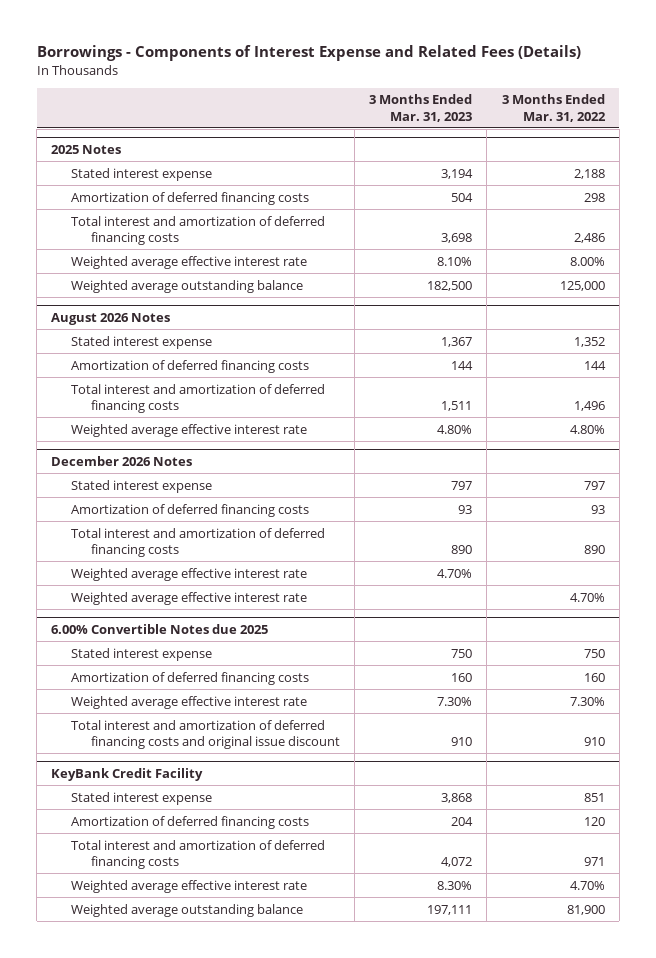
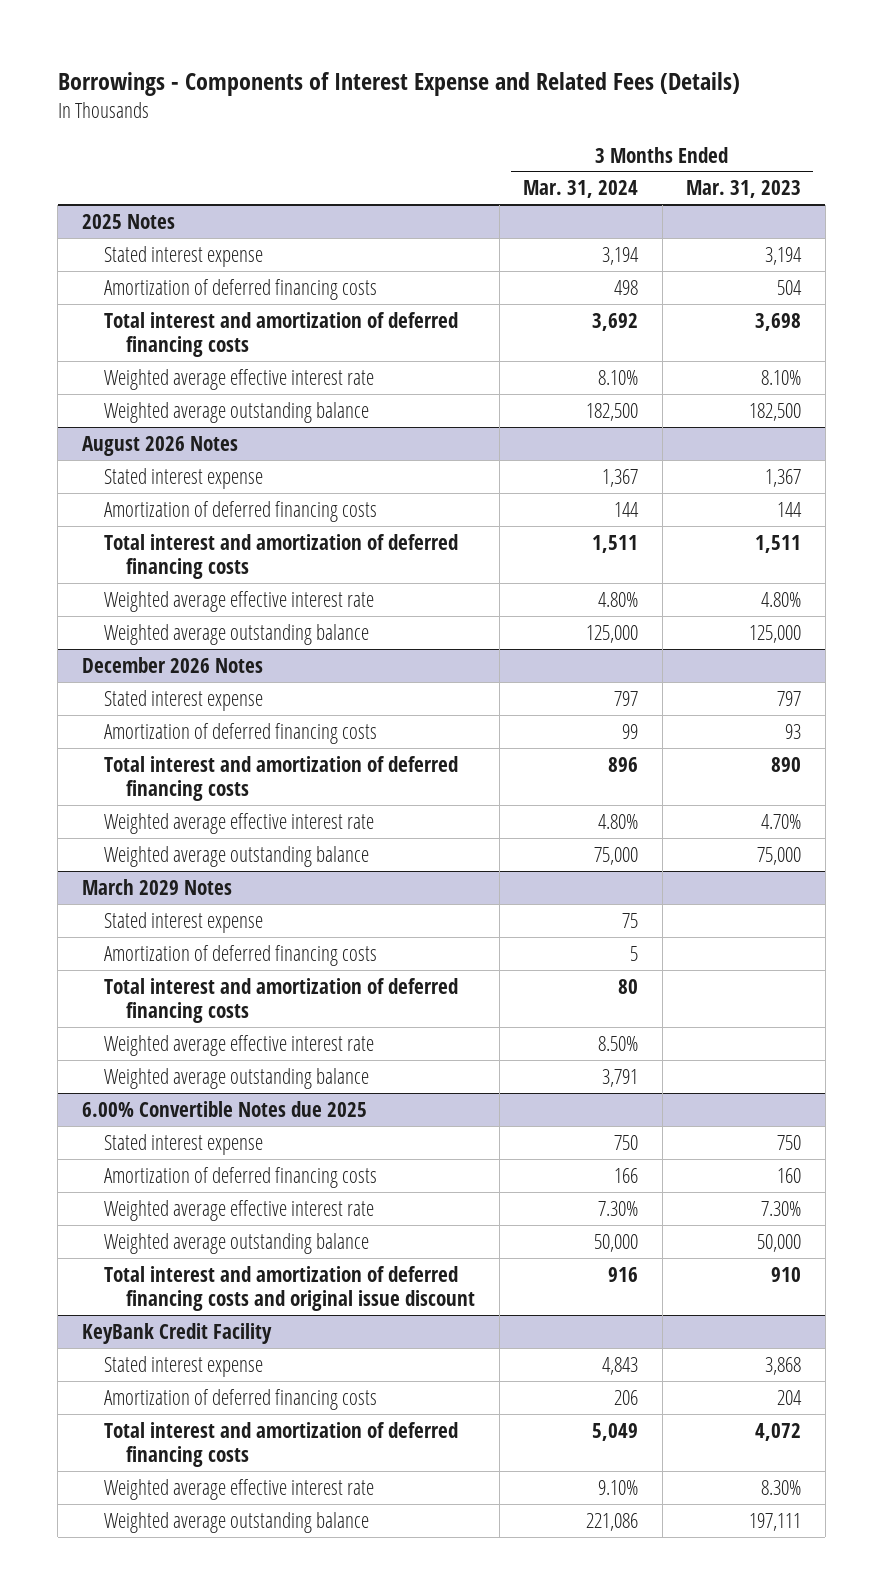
[501,94,606,122] 3 Months Ended Mar. 31, 2022 -> none
none -> [523,180,639,199] Mar. 31, 2024
none -> [103,623,369,645] Weighted average outstanding balance
none -> [103,845,369,867] Weighted average outstanding balance
none -> [81,878,232,895] March 2029 Notes
none -> [103,911,263,933] Stated interest expense
none -> [103,944,377,966] Amortization of deferred financing costs
none -> [103,977,458,1023] Total interest and amortization of deferred financing costs
none -> [103,1067,369,1089] Weighted average outstanding balance
none -> [103,1232,369,1254] Weighted average outstanding balance

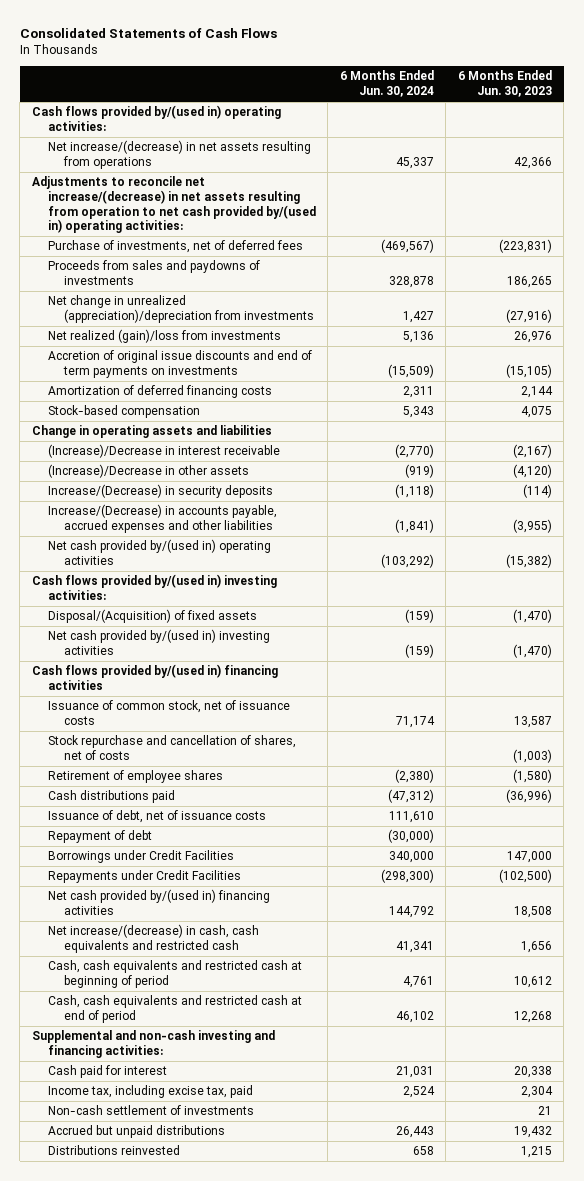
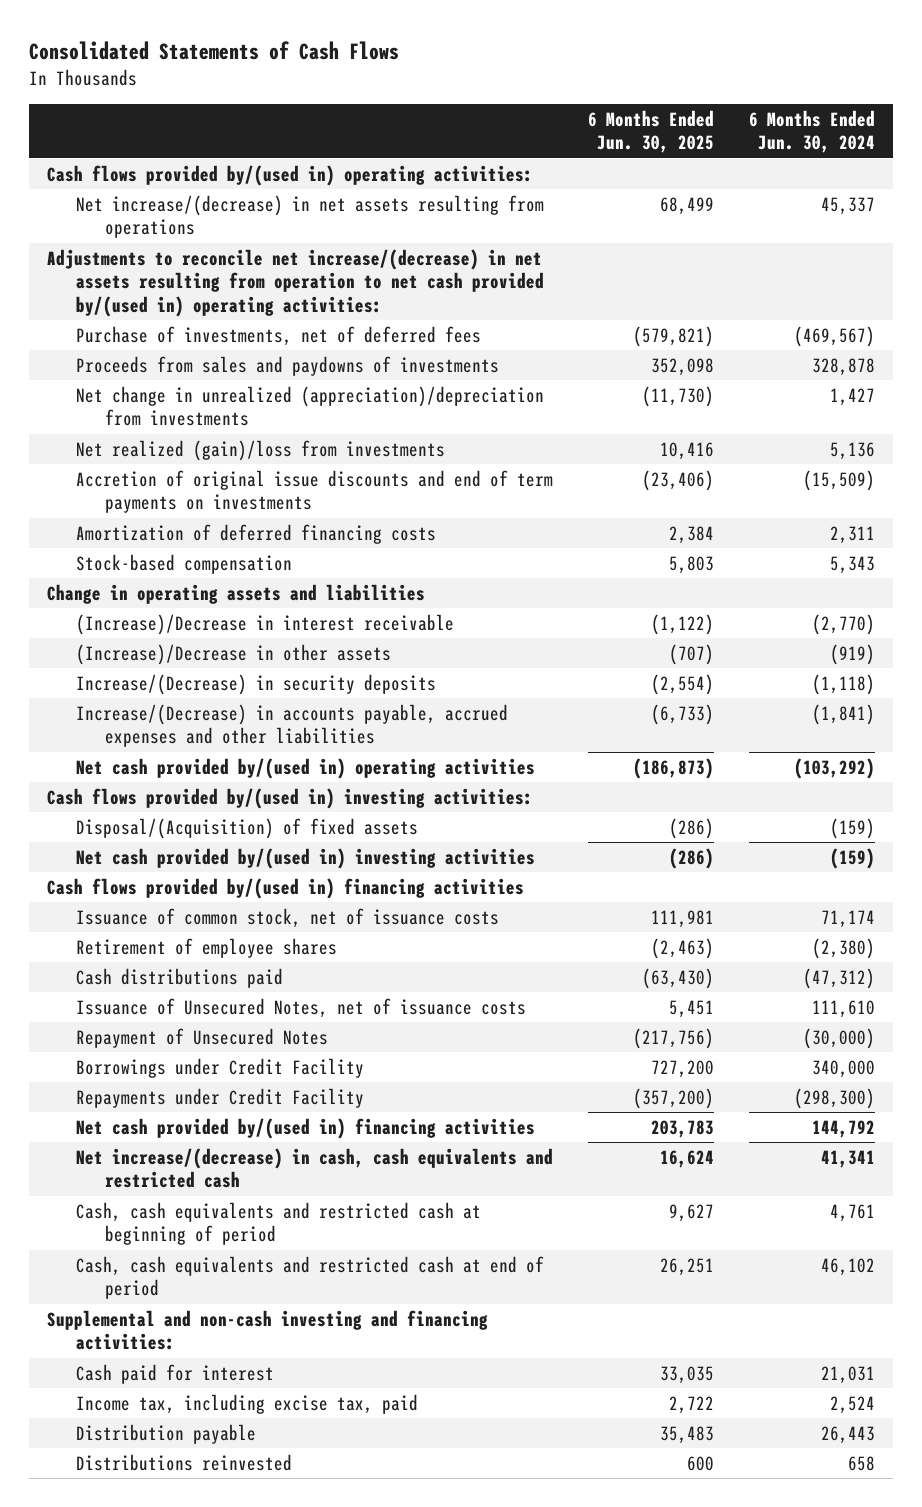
[457,70,552,98] 6 Months Ended Jun. 30, 2023 -> none
none -> [588,109,715,154] 6 Months Ended Jun. 30, 2025
[47,735,296,761] Stock repurchase and cancellation of shares, net of costs -> none
[47,810,266,824] Issuance of debt, net of issuance costs -> [76,997,527,1018] Issuance of Unsecured Notes, net of issuance costs
[47,830,152,844] Repayment of debt -> [76,1027,329,1048] Repayment of Unsecured Notes
[47,850,234,864] Borrowings under Credit Facilities -> [76,1057,365,1078] Borrowings under Credit Facility
[47,870,241,884] Repayments under Credit Facilities -> [76,1087,365,1108] Repayments under Credit Facility
[47,1105,254,1116] Non-cash settlement of investments -> none
[47,1125,225,1139] Accrued but unpaid distributions -> [76,1423,257,1444] Distribution payable

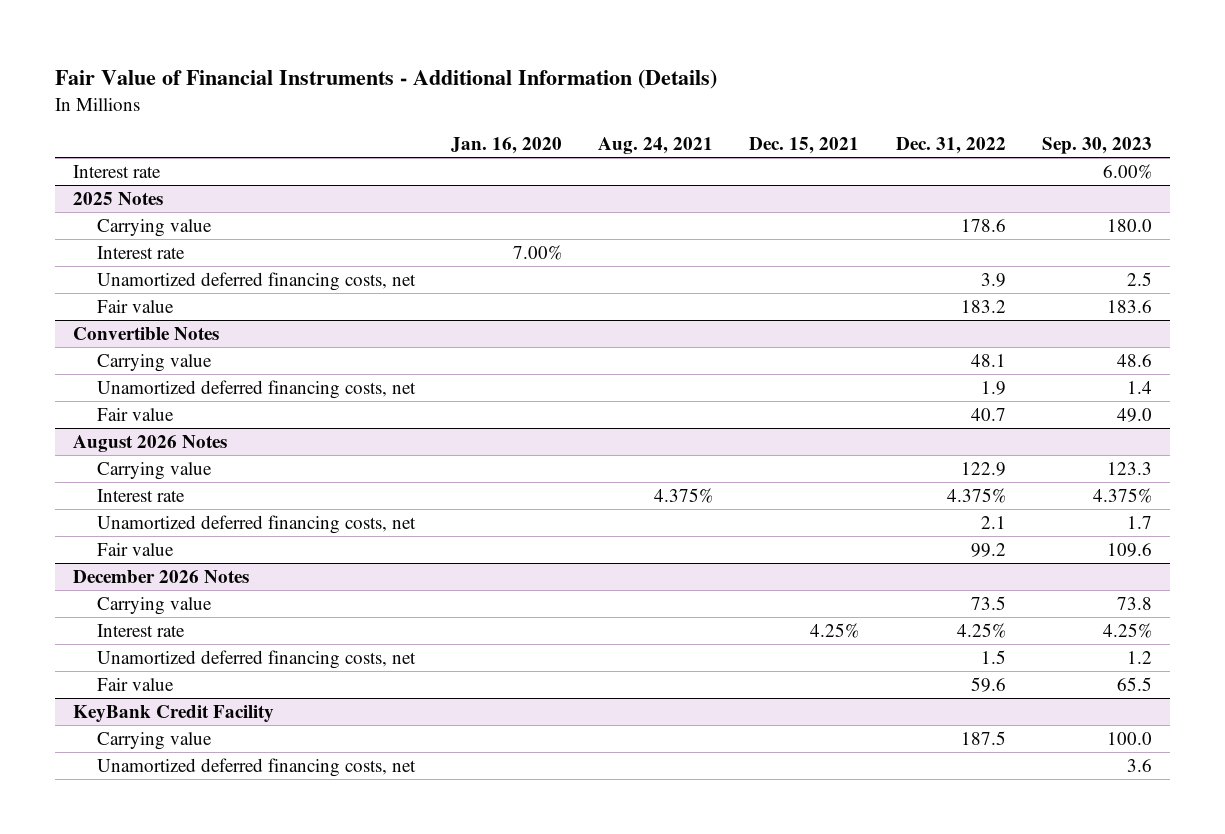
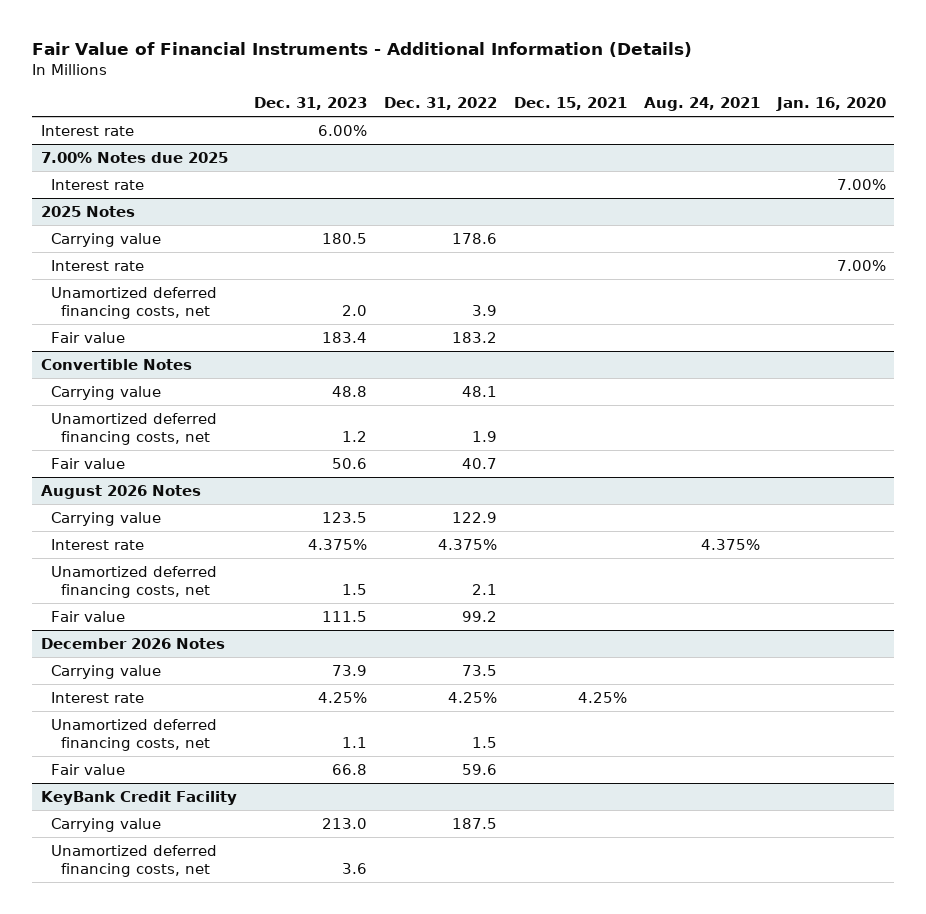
[1041,136,1152,154] Sep. 30, 2023 -> none
none -> [253,97,367,111] Dec. 31, 2023
none -> [40,151,228,163] 7.00% Notes due 2025
none -> [51,178,145,190] Interest rate

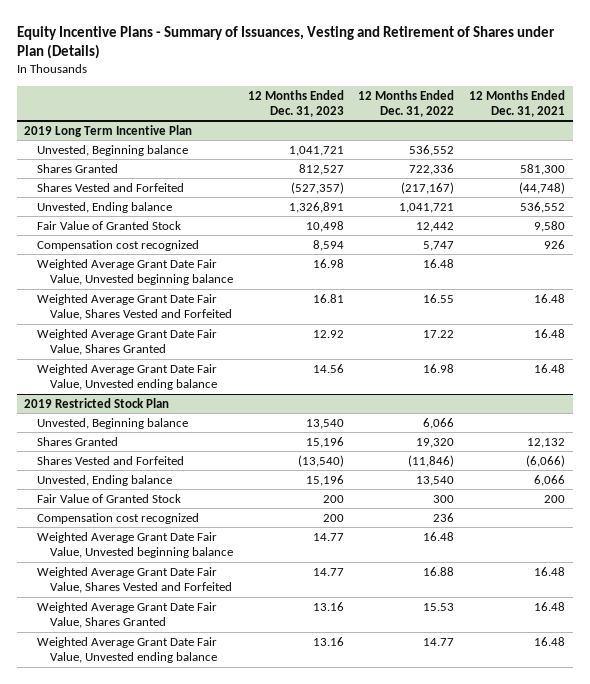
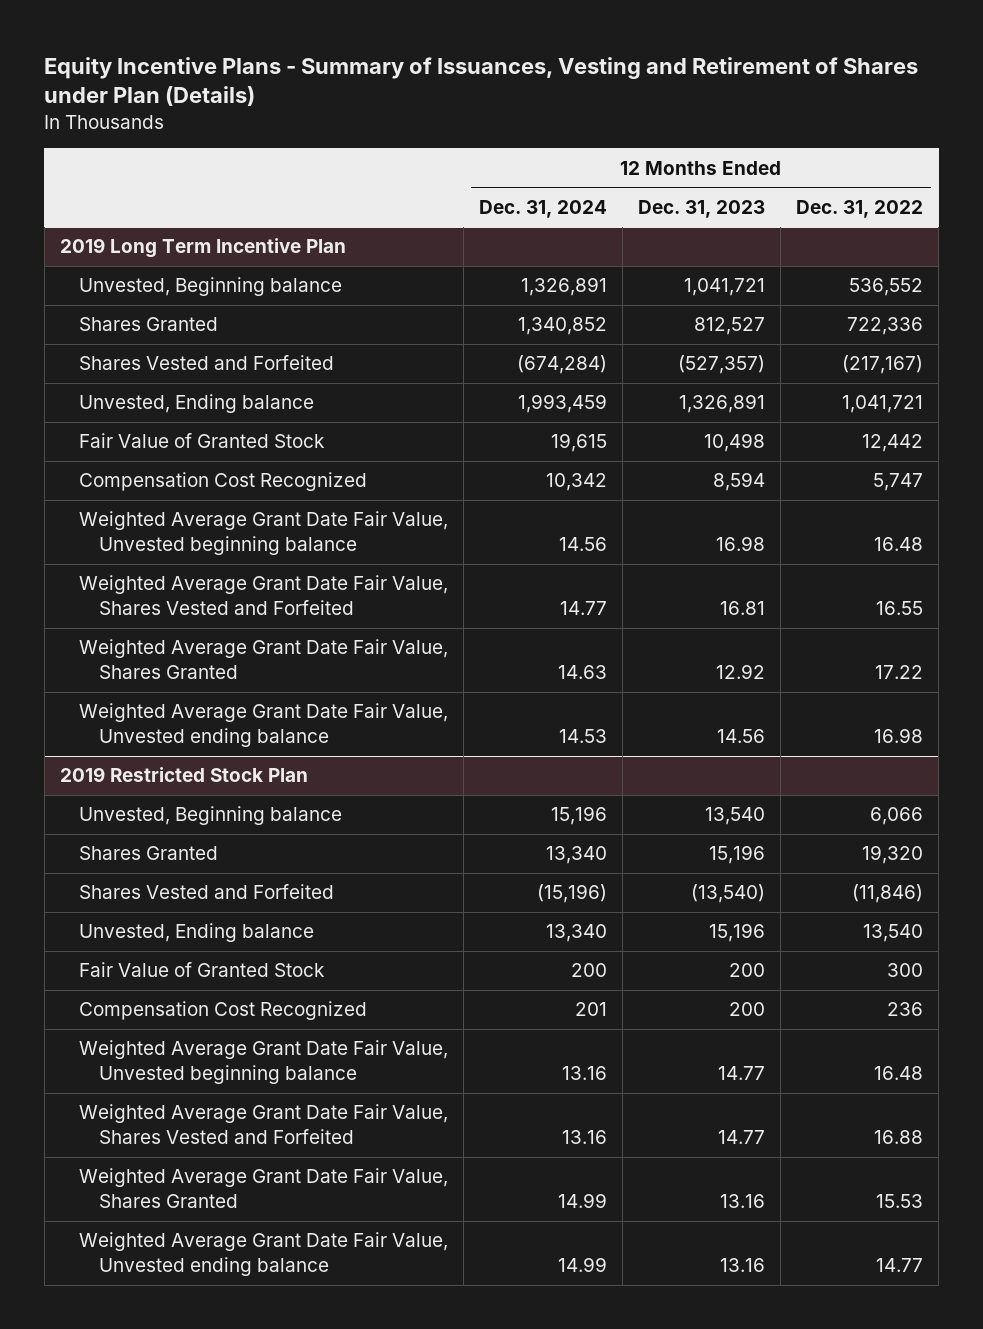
[469,89,566,117] 12 Months Ended Dec. 31, 2021 -> none
none -> [479,199,608,218] Dec. 31, 2024
[37,239,200,251] Compensation cost recognized -> [79,472,368,492] Compensation Cost Recognized
[37,512,200,524] Compensation cost recognized -> [79,1001,368,1021] Compensation Cost Recognized

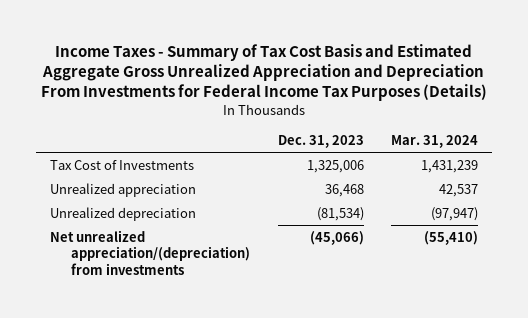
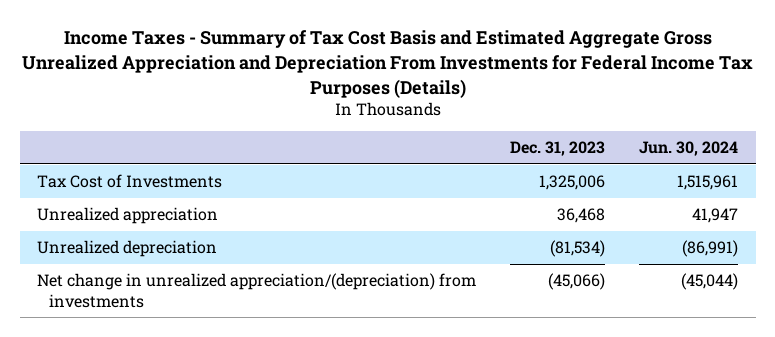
[391,134,479,148] Mar. 31, 2024 -> none
none -> [639,140,739,156] Jun. 30, 2024
[50,229,251,275] Net unrealized appreciation/(depreciation) from investments -> [37,273,477,308] Net change in unrealized appreciation/(depreciation) from investments

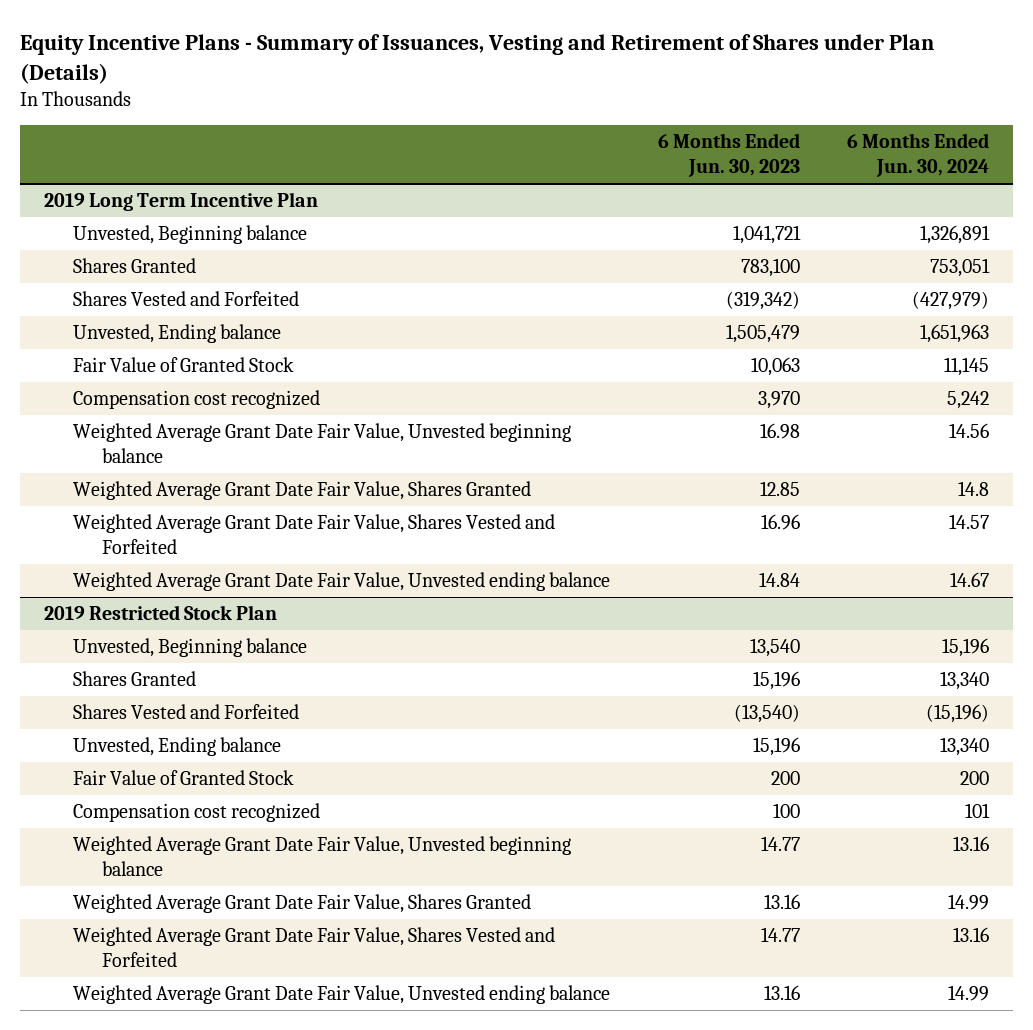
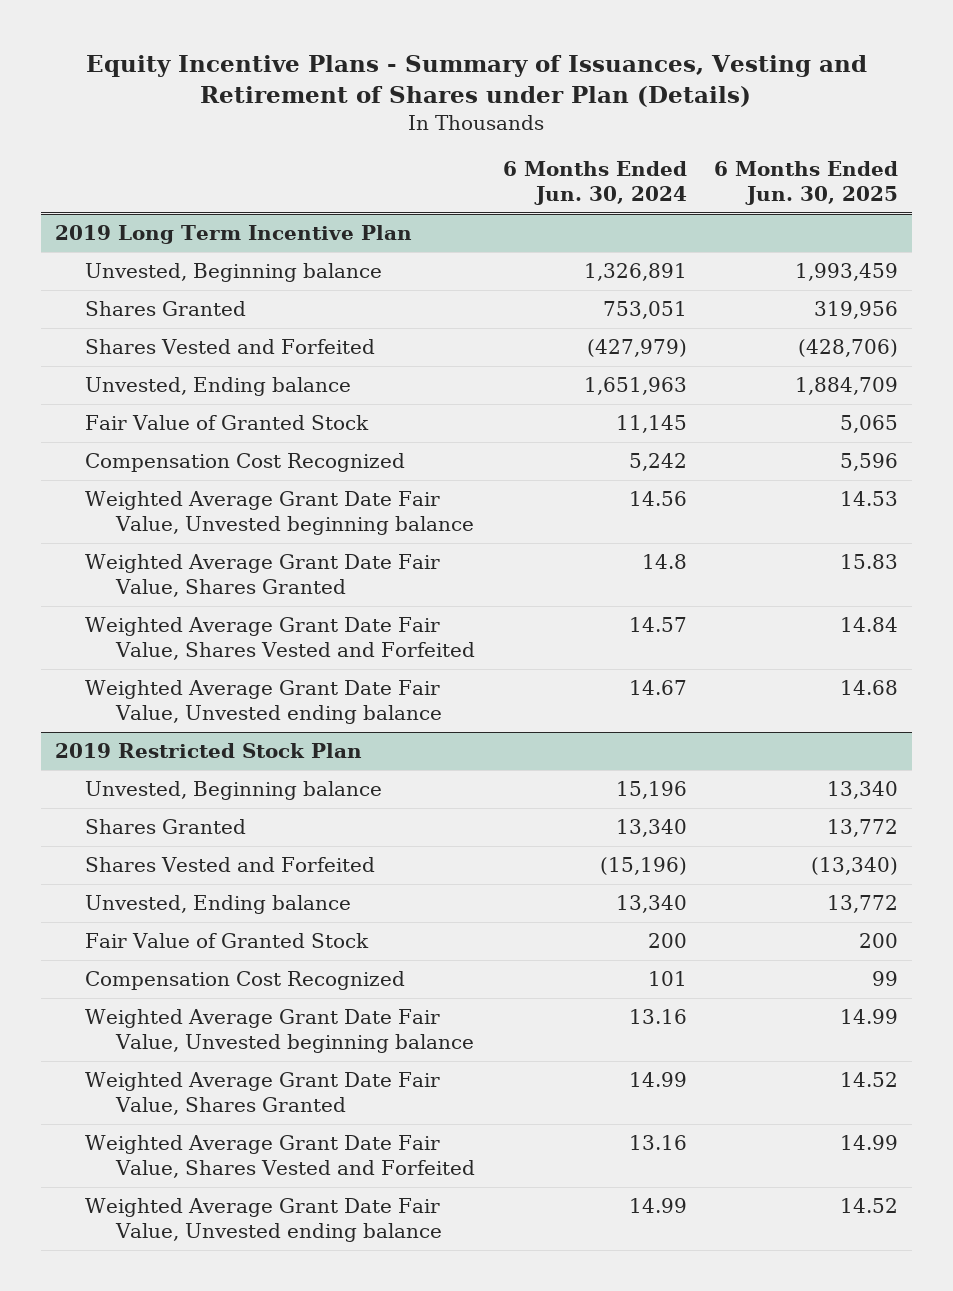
[657,133,800,178] 6 Months Ended Jun. 30, 2023 -> none
none -> [714,161,899,205] 6 Months Ended Jun. 30, 2025
[72,389,320,409] Compensation cost recognized -> [85,453,406,473] Compensation Cost Recognized
[72,802,320,822] Compensation cost recognized -> [85,971,406,991] Compensation Cost Recognized

